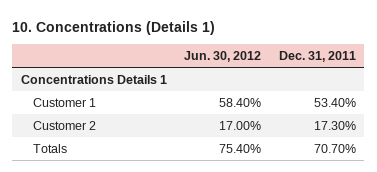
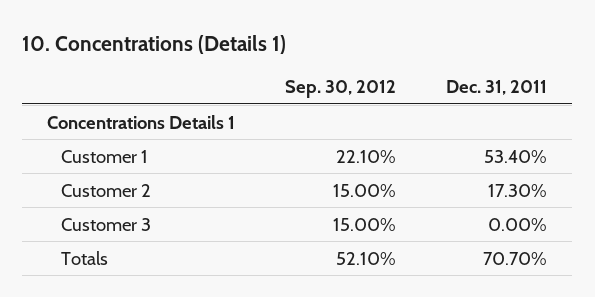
[184,50,262,62] Jun. 30, 2012 -> none
none -> [285,80,397,99] Sep. 30, 2012
none -> [60,217,151,231] Customer 3

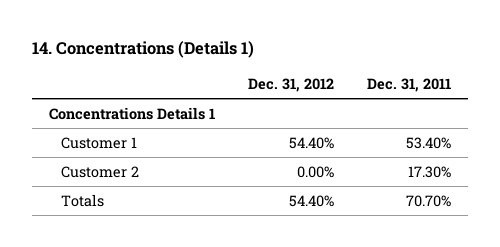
[22,35,287,55] 10. Concentrations (Details 1) -> [32,41,255,59] 14. Concentrations (Details 1)
[285,80,397,99] Sep. 30, 2012 -> none
none -> [248,77,335,92] Dec. 31, 2012
[60,217,151,231] Customer 3 -> none

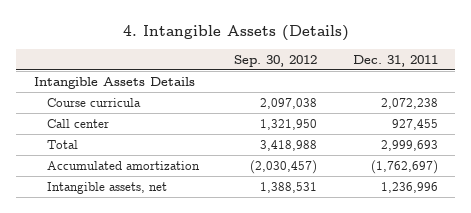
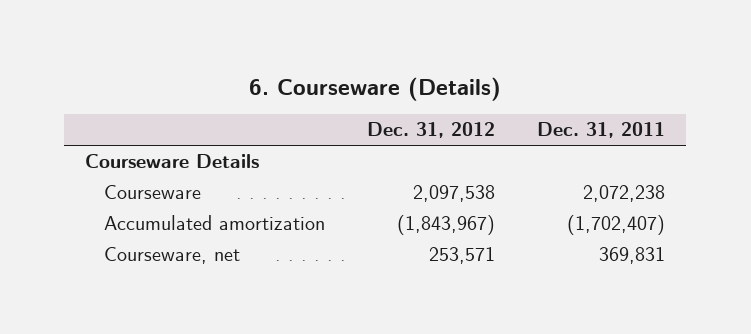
[122,24,349,41] 4. Intangible Assets (Details) -> [249,76,502,101] 6. Courseware (Details)
[234,54,318,67] Sep. 30, 2012 -> none
none -> [367,122,496,139] Dec. 31, 2012
[46,118,109,128] Call center -> none
[46,139,78,149] Total -> none
[33,76,195,89] Intangible Assets Details -> [85,154,260,169] Courseware Details
[46,97,141,107] Course curricula -> [104,185,202,200] Courseware
[370,159,438,174] (1,762,697) -> [567,215,666,236] (1,702,407)
[46,181,167,194] Intangible assets, net -> [104,247,241,265] Courseware, net
[380,181,438,193] 1,236,996 -> [599,247,666,265] 369,831

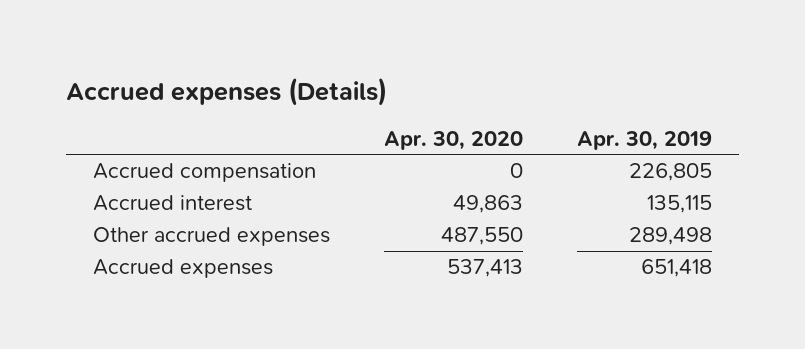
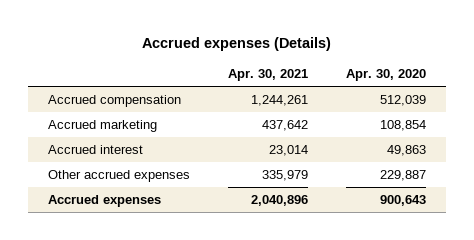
[577,130,713,150] Apr. 30, 2019 -> none
none -> [227,69,308,82] Apr. 30, 2021
[510,163,524,179] 0 -> [380,95,427,107] 512,039
none -> [47,120,157,133] Accrued marketing
[441,227,524,246] 487,550 -> [380,170,427,182] 229,887
[447,259,524,278] 537,413 -> [380,195,427,207] 900,643

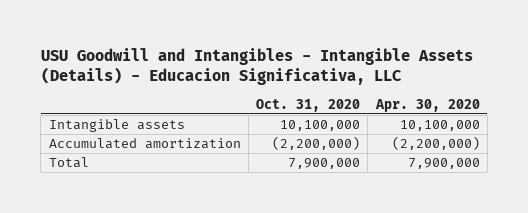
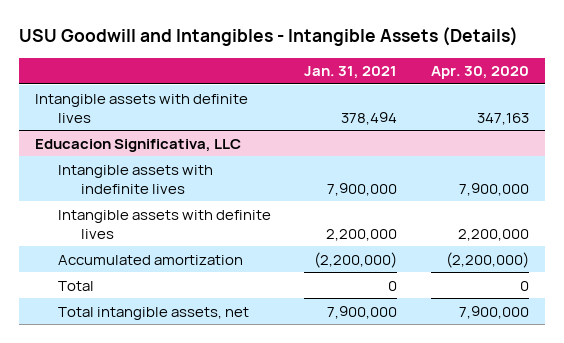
[40,48,473,86] USU Goodwill and Intangibles - Intangible Assets (Details) - Educacion Significativa, LLC -> [18,27,518,47] USU Goodwill and Intangibles - Intangible Assets (Details)
[256,98,361,112] Oct. 31, 2020 -> none
none -> [304,66,398,80] Jan. 31, 2021
[48,119,185,133] Intangible assets -> [35,93,249,123] Intangible assets with definite lives
[399,120,480,132] 10,100,000 -> [476,112,529,125] 347,163
none -> [35,138,242,152] Educacion Significativa, LLC
none -> [58,164,214,194] Intangible assets with indefinite lives
none -> [58,209,272,239] Intangible assets with definite lives
[407,158,480,170] 7,900,000 -> [519,280,529,291] 0
none -> [58,306,250,320] Total intangible assets, net

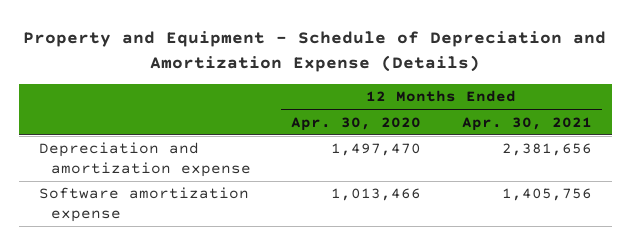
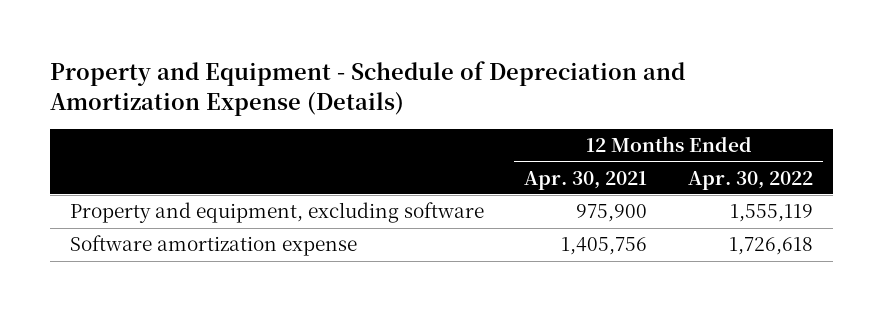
[291,116,422,131] Apr. 30, 2020 -> none
none -> [687,170,813,190] Apr. 30, 2022
[39,142,251,177] Depreciation and amortization expense -> none
none -> [70,202,485,224] Property and equipment, excluding software

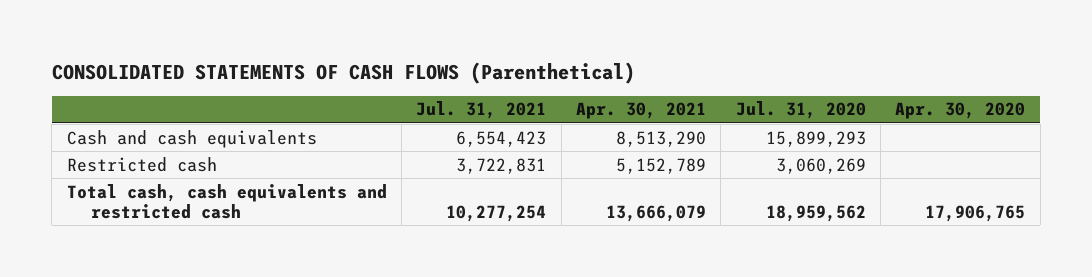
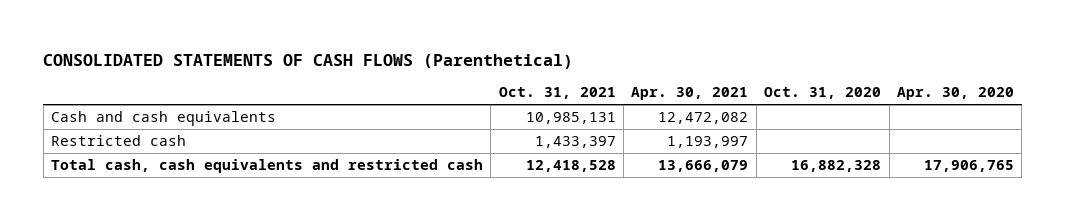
[416,101,547,120] Jul. 31, 2021 -> none
[735,101,866,120] Jul. 31, 2020 -> none
none -> [498,87,616,100] Oct. 31, 2021
none -> [764,87,882,100] Oct. 31, 2020
[615,130,706,147] 8,513,290 -> [658,112,749,125] 12,472,082
[615,157,706,174] 5,152,789 -> [667,136,749,149] 1,193,997

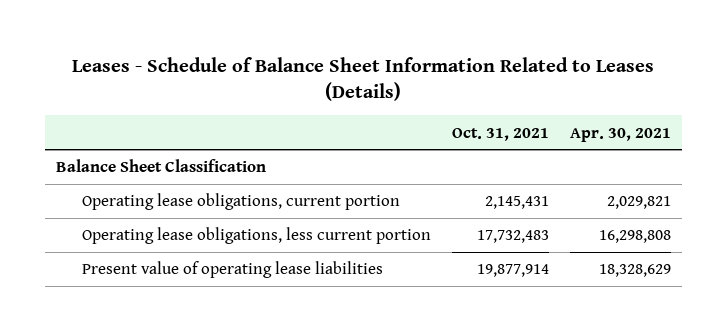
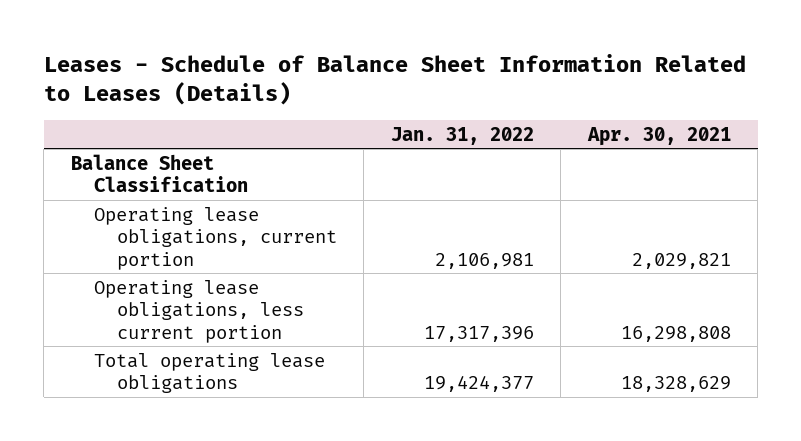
[452,127,550,141] Oct. 31, 2021 -> none
none -> [390,126,534,145] Jan. 31, 2022
[82,261,384,279] Present value of operating lease liabilities -> [93,352,325,394] Total operating lease obligations

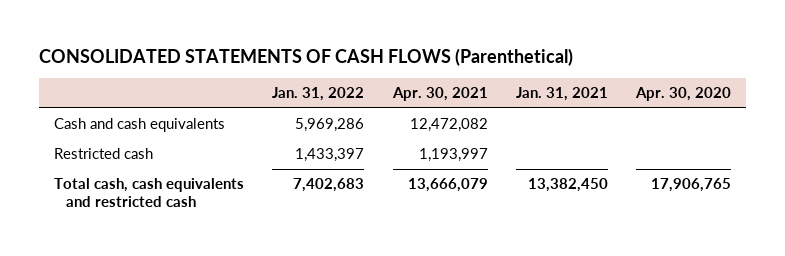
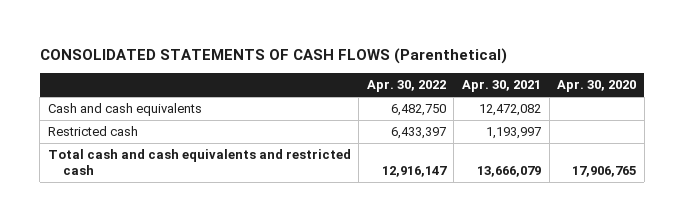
[272,87,365,102] Jan. 31, 2022 -> none
[515,87,608,102] Jan. 31, 2021 -> none
none -> [366,80,446,93] Apr. 30, 2022
[53,178,244,208] Total cash, cash equivalents and restricted cash -> [47,149,351,176] Total cash and cash equivalents and restricted cash

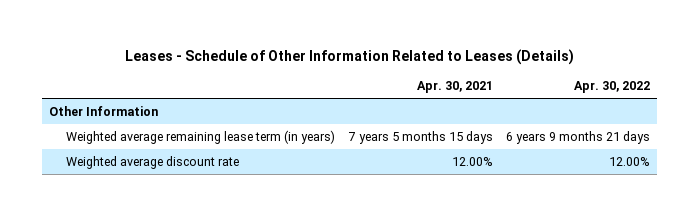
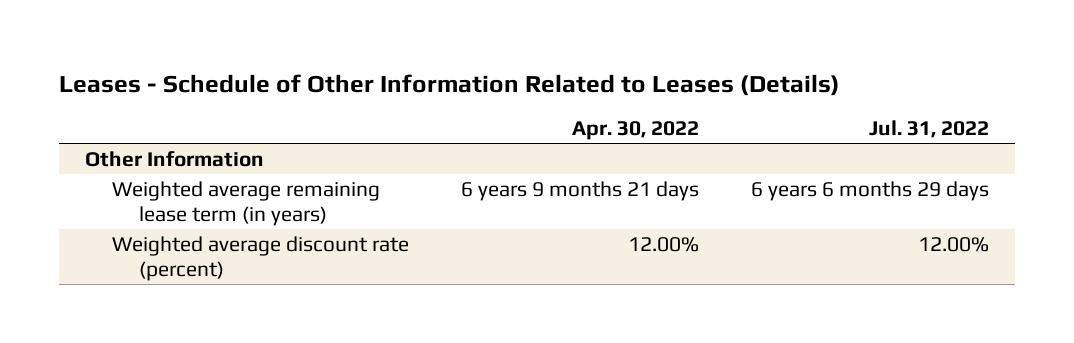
[416,81,493,94] Apr. 30, 2021 -> none
none -> [869,119,990,138] Jul. 31, 2022
[66,155,240,169] Weighted average discount rate -> [111,236,409,281] Weighted average discount rate (percent)

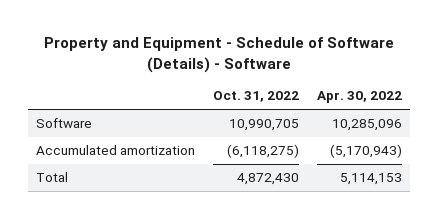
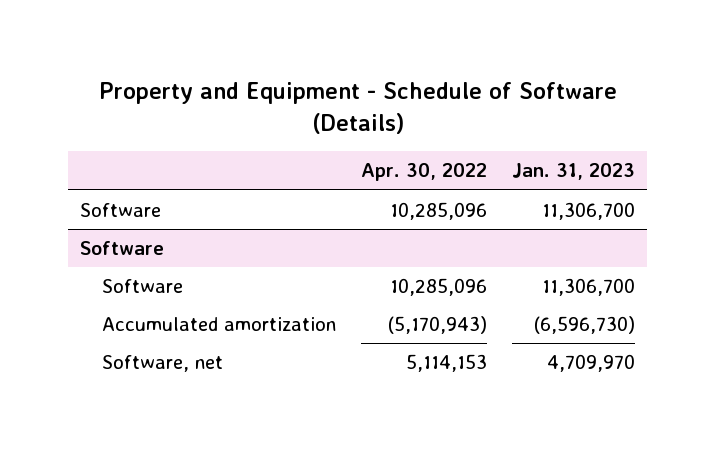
[43,37,394,73] Property and Equipment - Schedule of Software (Details) - Software -> [98,82,617,134] Property and Equipment - Schedule of Software (Details)
[212,91,299,103] Oct. 31, 2022 -> none
none -> [511,163,635,181] Jan. 31, 2023
none -> [80,241,165,256] Software
none -> [101,279,183,294] Software
[36,172,69,183] Total -> [101,355,223,373] Software, net

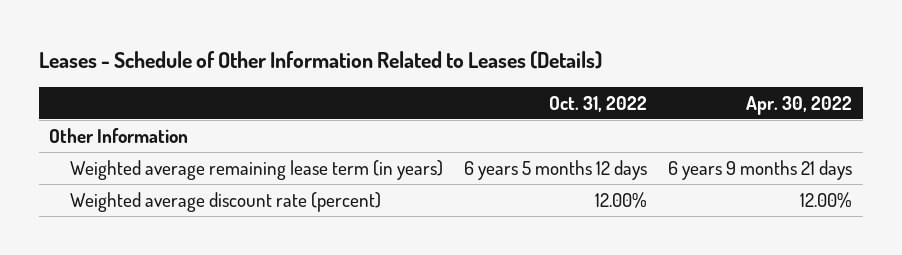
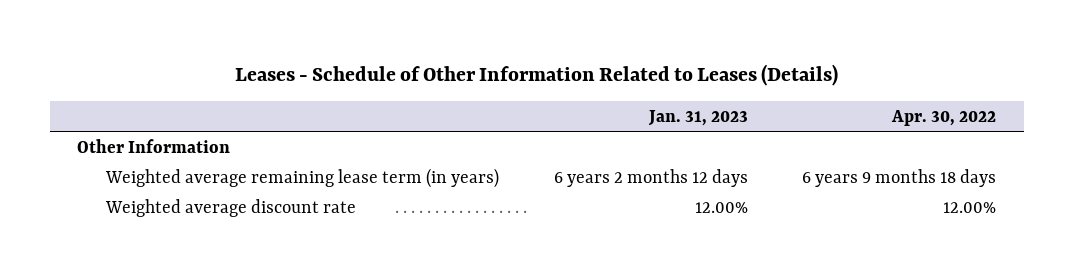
[549,95,648,112] Oct. 31, 2022 -> none
none -> [647,110,748,127] Jan. 31, 2023
[668,159,853,180] 6 years 9 months 21 days -> [802,168,997,187] 6 years 9 months 18 days
[70,191,382,212] Weighted average discount rate (percent) -> [105,198,357,217] Weighted average discount rate

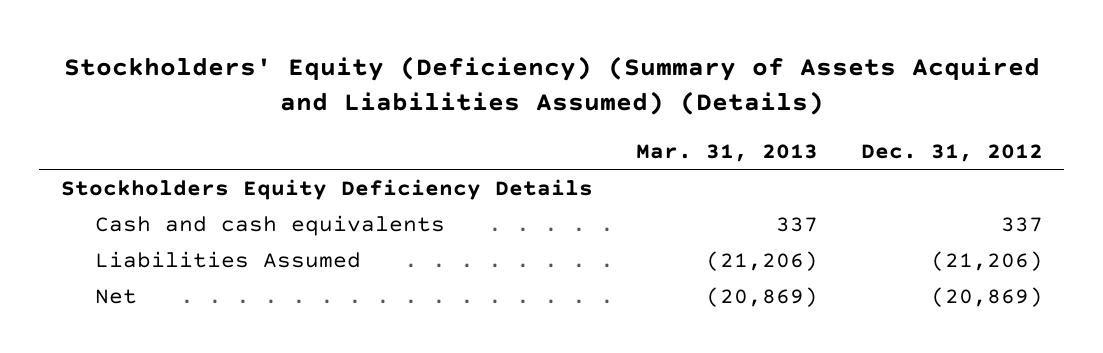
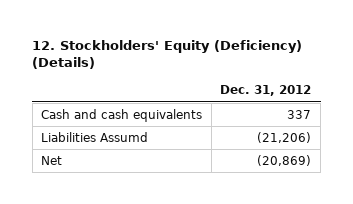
[63,55,1040,116] Stockholders' Equity (Deficiency) (Summary of Assets Acquired and Liabilities Assumed) (Details) -> [32,39,303,70] 12. Stockholders' Equity (Deficiency) (Details)
[635,143,818,162] Mar. 31, 2013 -> none
[60,178,593,200] Stockholders Equity Deficiency Details -> none
[94,250,361,268] Liabilities Assumed -> [41,131,149,142] Liabilities Assumd

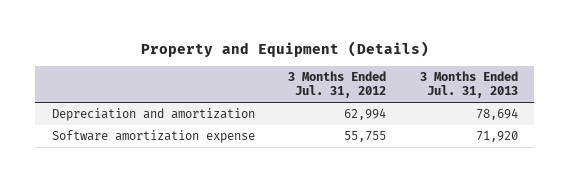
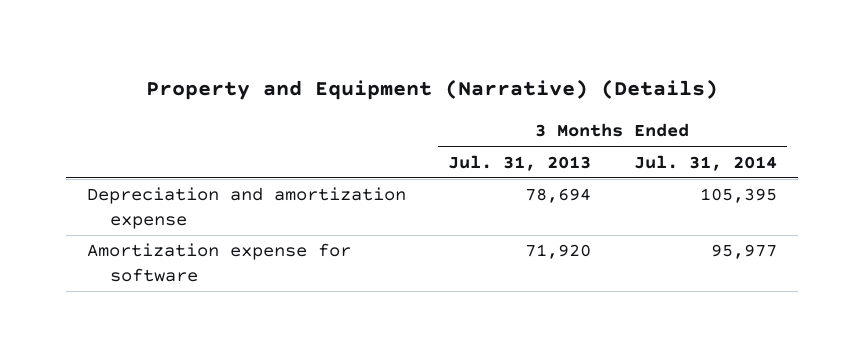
[140,40,429,57] Property and Equipment (Details) -> [145,79,718,101] Property and Equipment (Narrative) (Details)
[288,71,387,99] 3 Months Ended Jul. 31, 2012 -> none
none -> [633,154,777,171] Jul. 31, 2014
[51,108,255,122] Depreciation and amortization -> [86,187,406,230] Depreciation and amortization expense
[51,130,255,144] Software amortization expense -> [86,243,351,283] Amortization expense for software

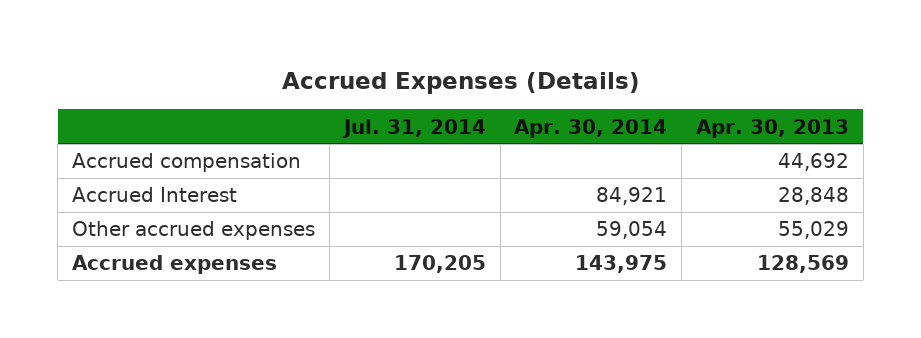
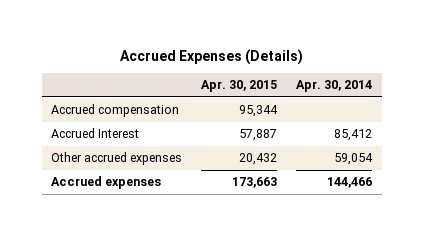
[341,118,486,138] Jul. 31, 2014 -> none
[695,118,849,138] Apr. 30, 2013 -> none
none -> [201,80,278,93] Apr. 30, 2015
[596,187,668,206] 84,921 -> [334,129,373,142] 85,412
[575,255,668,274] 143,975 -> [327,177,373,189] 144,466

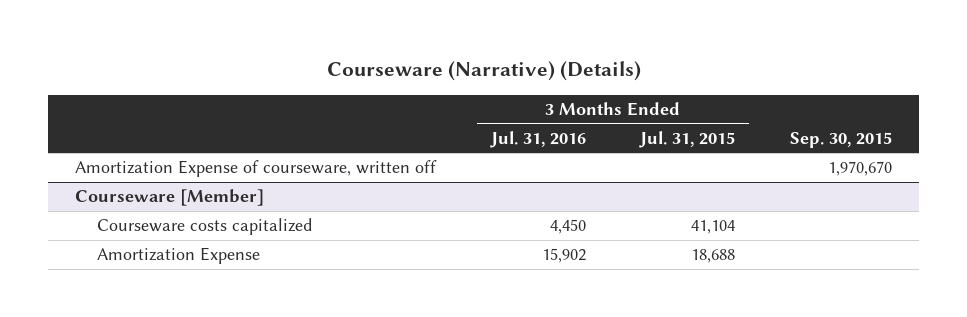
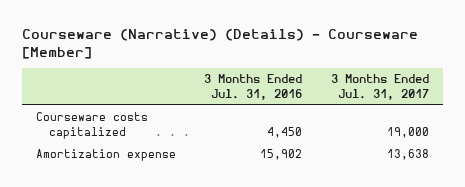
[326,61,641,82] Courseware (Narrative) (Details) -> [21,29,418,59] Courseware (Narrative) (Details) - Courseware [Member]
[639,130,736,148] Jul. 31, 2015 -> none
[789,131,892,148] Sep. 30, 2015 -> none
none -> [330,74,429,100] 3 Months Ended Jul. 31, 2017
[75,160,438,178] Amortization Expense of courseware, written off -> none
[75,189,265,207] Courseware [Member] -> none
[96,247,260,265] Amortization Expense -> [36,149,177,162] Amortization expense

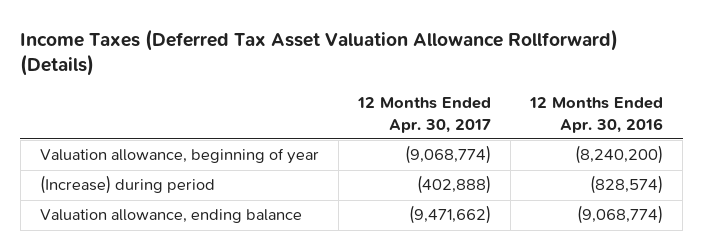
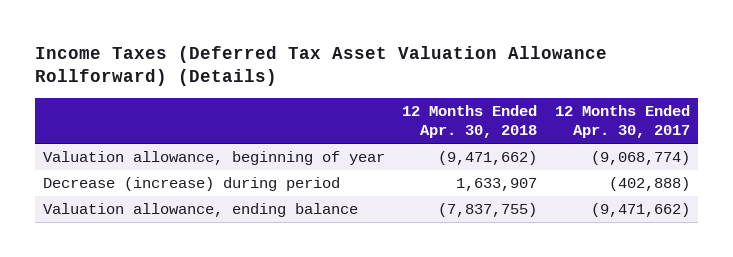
[528,97,663,133] 12 Months Ended Apr. 30, 2016 -> none
none -> [402,104,538,139] 12 Months Ended Apr. 30, 2018
[39,175,215,195] (Increase) during period -> [43,176,341,191] Decrease (increase) during period

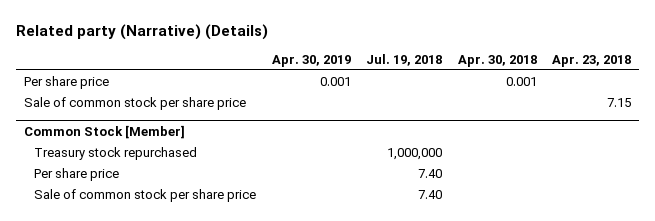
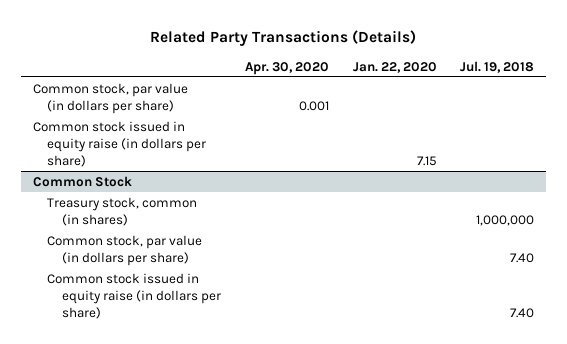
[15,23,268,40] Related party (Narrative) (Details) -> [150,30,417,47] Related Party Transactions (Details)
[271,54,351,67] Apr. 30, 2019 -> none
[457,54,537,67] Apr. 30, 2018 -> none
[552,54,632,67] Apr. 23, 2018 -> none
none -> [244,61,329,75] Apr. 30, 2020
none -> [352,61,437,73] Jan. 22, 2020
[23,76,109,90] Per share price -> [32,82,188,114] Common stock, par value (in dollars per share)
[23,97,246,111] Sale of common stock per share price -> [32,120,207,167] Common stock issued in equity raise (in dollars per share)
[23,124,185,139] Common Stock [Member] -> [32,175,132,187] Common Stock
[34,147,198,161] Treasury stock repurchased -> [47,196,198,226] Treasury stock, common (in shares)
[34,168,120,182] Per share price -> [47,234,203,266] Common stock, par value (in dollars per share)
[34,189,257,203] Sale of common stock per share price -> [47,272,222,319] Common stock issued in equity raise (in dollars per share)

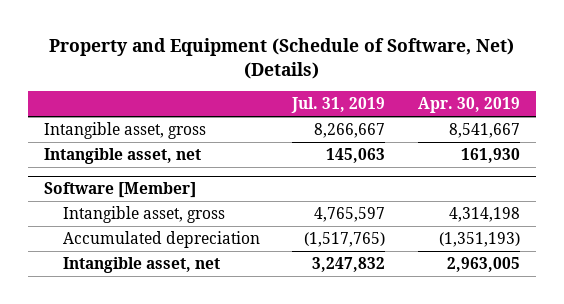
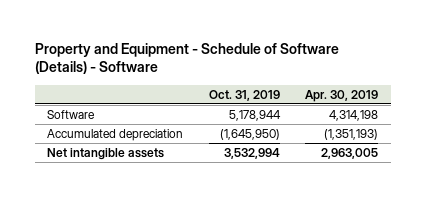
[49,38,515,79] Property and Equipment (Schedule of Software, Net) (Details) -> [34,42,339,75] Property and Equipment - Schedule of Software (Details) - Software
[291,97,386,114] Jul. 31, 2019 -> none
none -> [208,89,280,101] Oct. 31, 2019
[44,122,207,140] Intangible asset, gross -> none
[44,148,202,165] Intangible asset, net -> none
[44,182,197,199] Software [Member] -> none
[62,206,225,224] Intangible asset, gross -> [47,110,96,120] Software
[62,257,220,274] Intangible asset, net -> [47,148,165,161] Net intangible assets

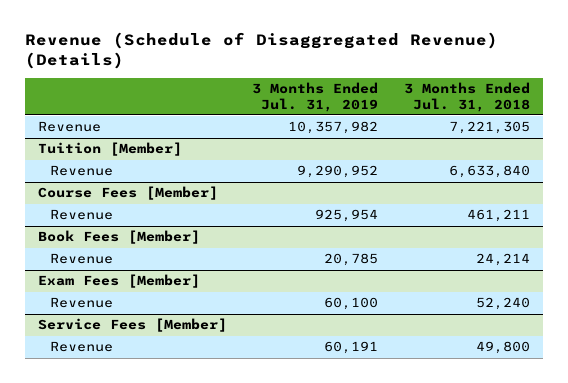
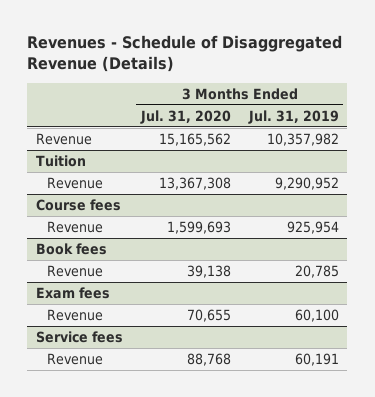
[25,32,499,70] Revenue (Schedule of Disaggregated Revenue) (Details) -> [27,35,343,73] Revenues - Schedule of Disaggregated Revenue (Details)
[403,82,530,112] 3 Months Ended Jul. 31, 2018 -> none
none -> [139,109,231,124] Jul. 31, 2020
[37,142,182,157] Tuition [Member] -> [36,154,87,167] Tuition
[37,186,218,201] Course Fees [Member] -> [36,198,122,211] Course fees
[37,230,200,245] Book Fees [Member] -> [36,242,108,255] Book fees
[37,274,200,289] Exam Fees [Member] -> [36,286,111,299] Exam fees
[37,318,227,333] Service Fees [Member] -> [36,330,124,343] Service fees

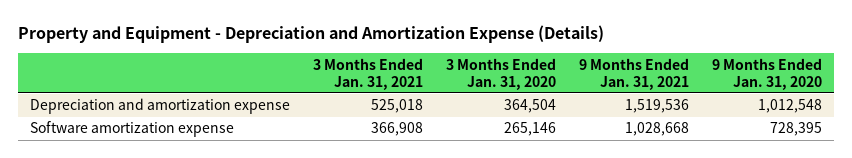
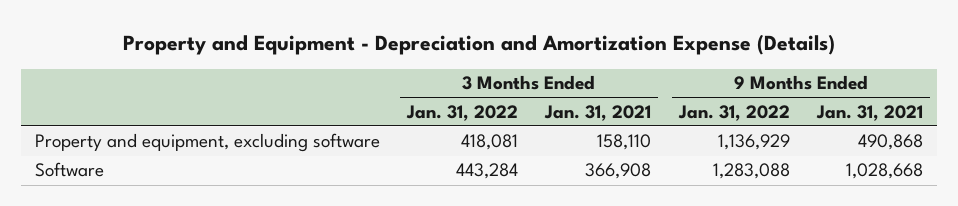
[446,57,557,90] 3 Months Ended Jan. 31, 2020 -> none
[712,57,823,90] 9 Months Ended Jan. 31, 2020 -> none
none -> [406,104,519,121] Jan. 31, 2022
none -> [677,104,790,121] Jan. 31, 2022
[29,98,290,115] Depreciation and amortization expense -> none
none -> [34,133,380,153] Property and equipment, excluding software
[29,121,234,138] Software amortization expense -> [34,162,104,178] Software

